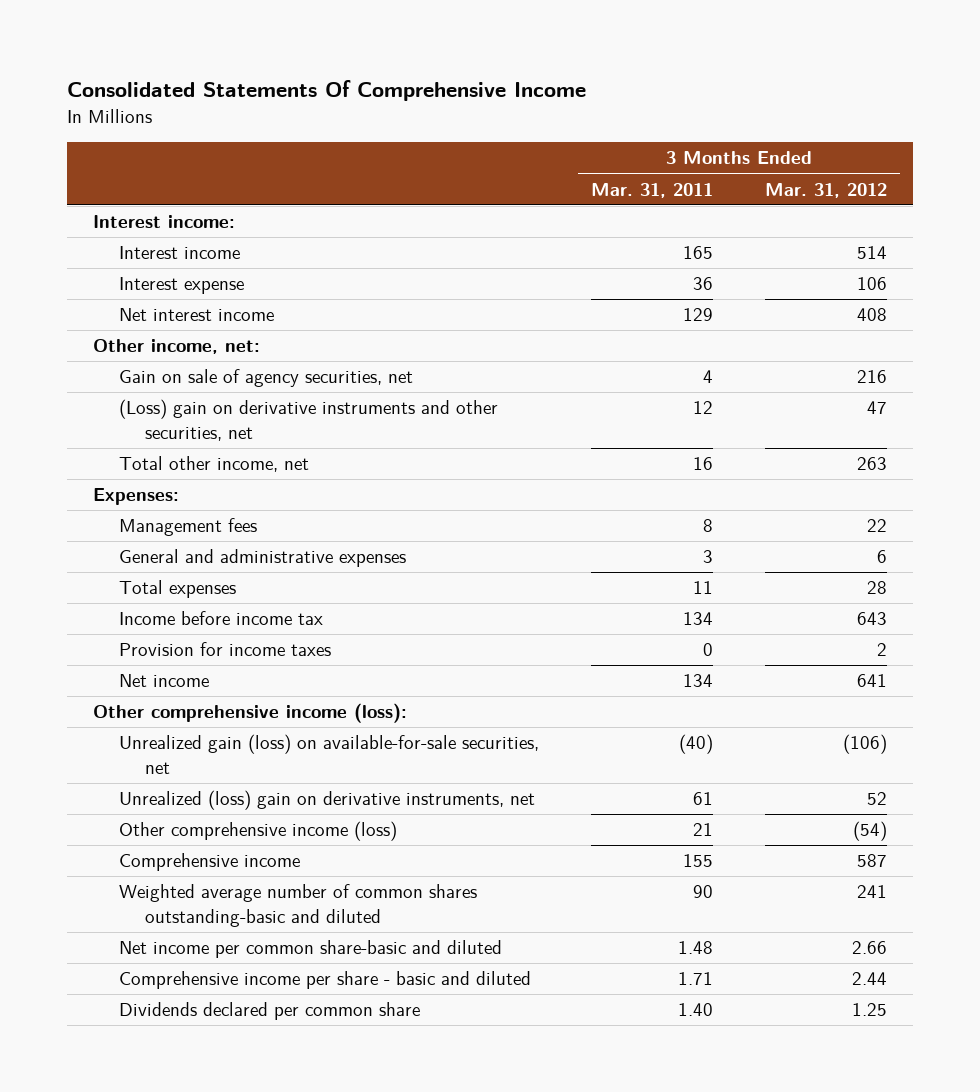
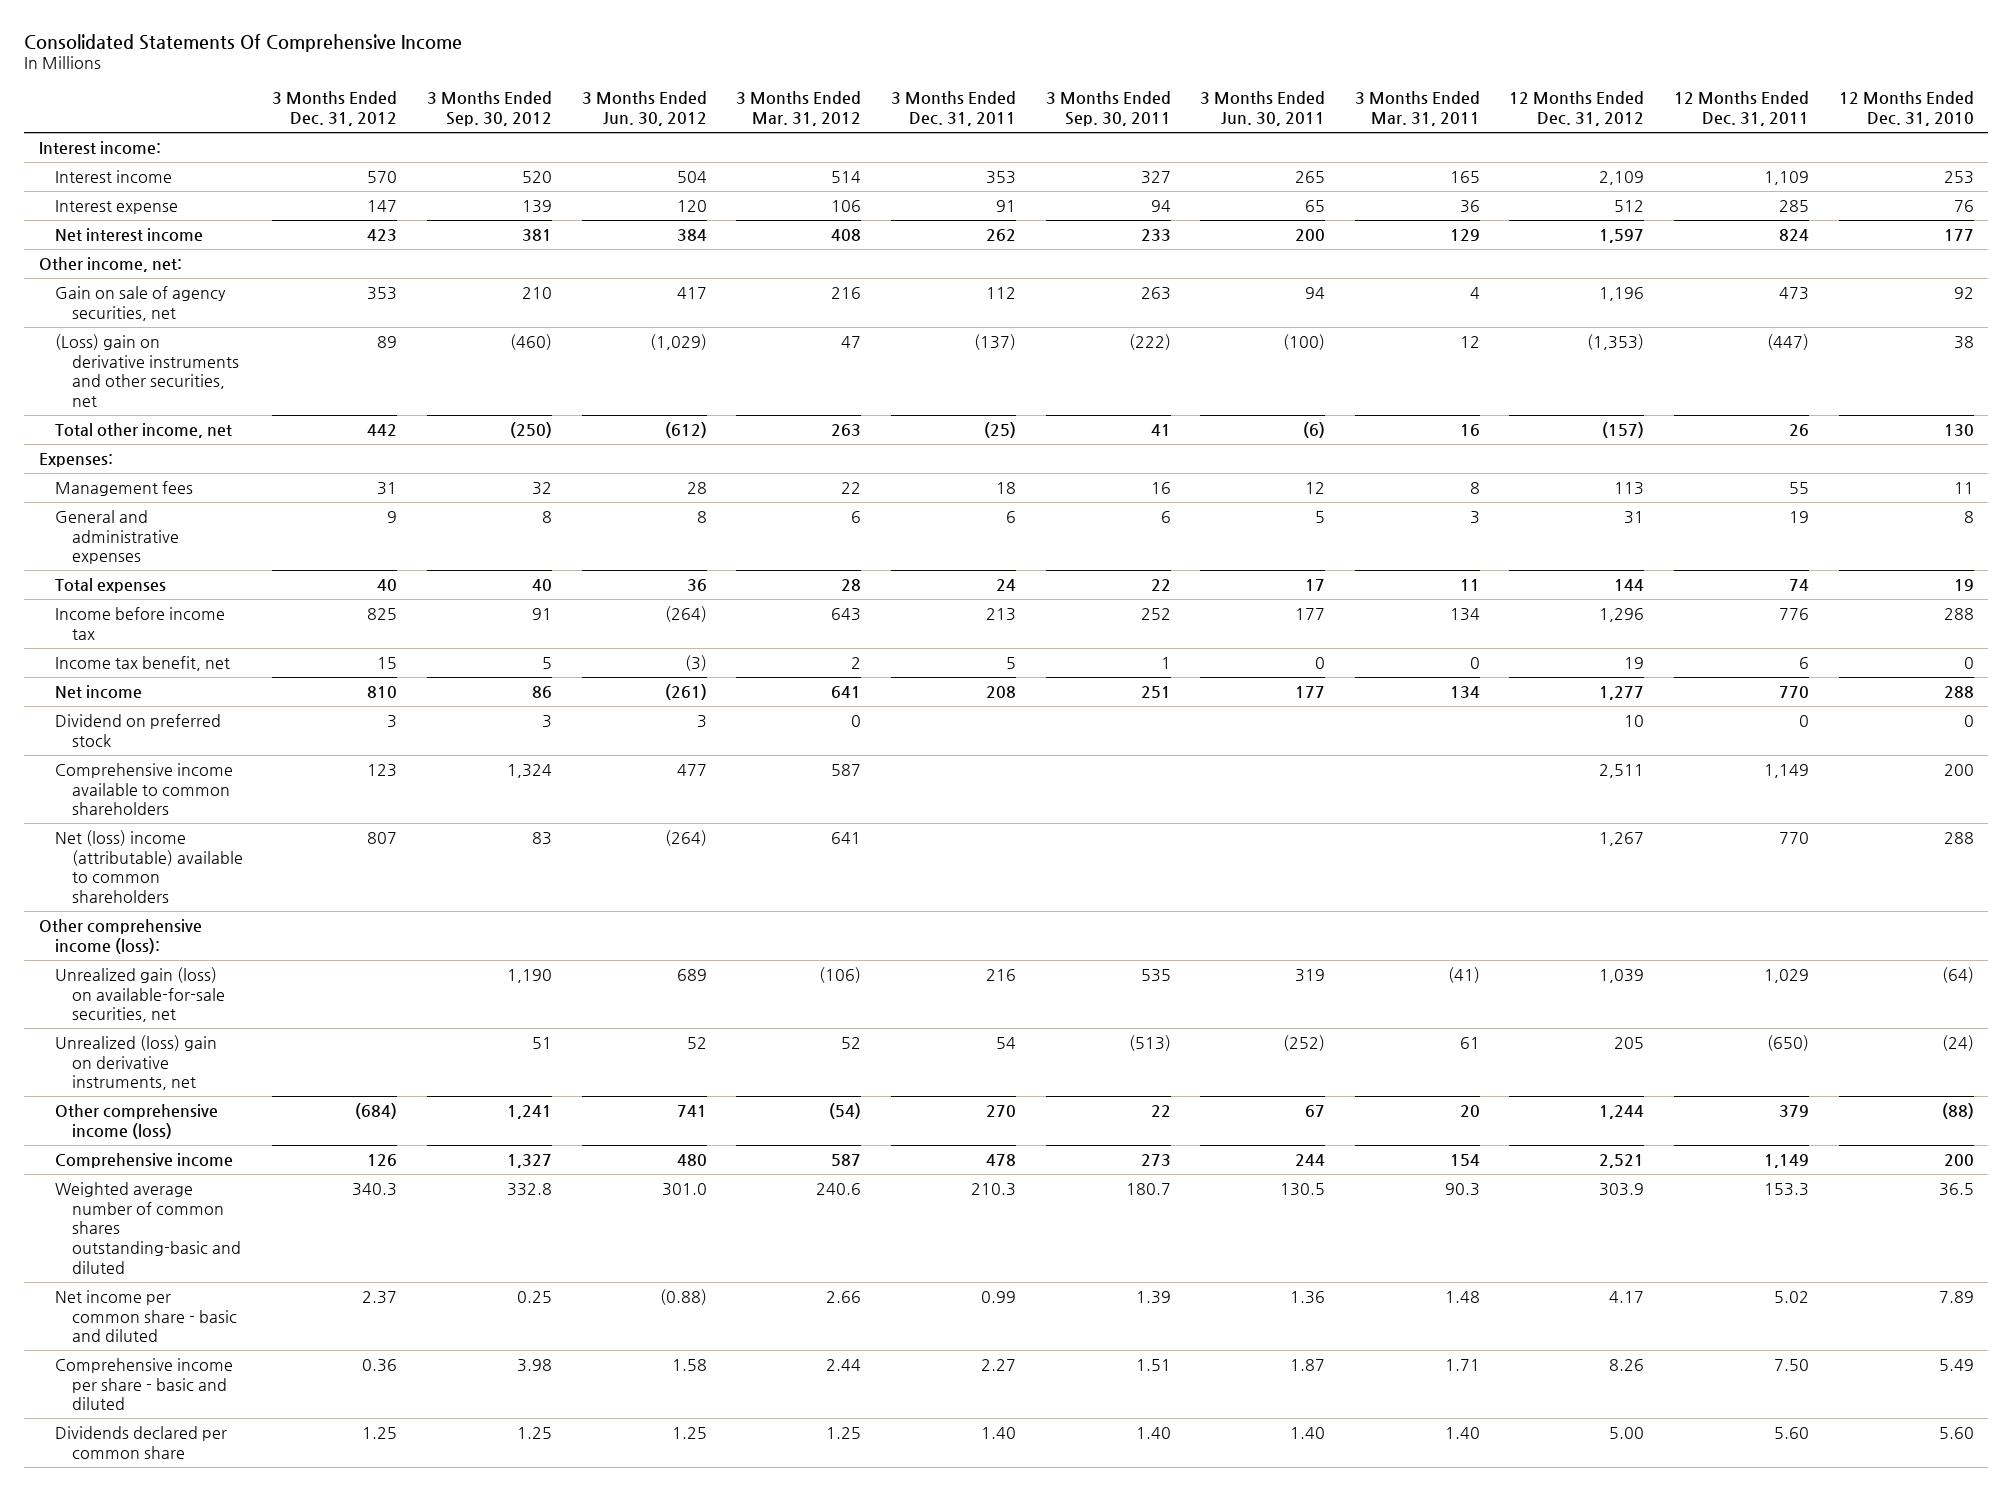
none -> [272,91,398,127] 3 Months Ended Dec. 31, 2012
none -> [427,91,553,127] 3 Months Ended Sep. 30, 2012
none -> [581,91,707,127] 3 Months Ended Jun. 30, 2012
none -> [890,91,1016,127] 3 Months Ended Dec. 31, 2011
none -> [1045,91,1171,127] 3 Months Ended Sep. 30, 2011
none -> [1200,91,1326,127] 3 Months Ended Jun. 30, 2011
none -> [1509,91,1645,127] 12 Months Ended Dec. 31, 2012
none -> [1673,91,1809,127] 12 Months Ended Dec. 31, 2011
none -> [1838,91,1974,127] 12 Months Ended Dec. 31, 2010
[119,642,332,657] Provision for income taxes -> [55,655,231,671] Income tax benefit, net
none -> [55,713,222,747] Dividend on preferred stock
none -> [55,762,234,816] Comprehensive income available to common shareholders
none -> [55,829,243,904] Net (loss) income (attributable) available to common shareholders
[679,734,714,755] (40) -> [1447,966,1480,983] (41)
[693,823,714,837] 21 -> [1459,1104,1480,1117] 20
[683,854,714,868] 155 -> [1449,1153,1480,1166] 154
[693,885,714,899] 90 -> [1444,1182,1480,1196] 90.3
[856,885,887,899] 241 -> [816,1182,862,1195] 240.6
[119,940,503,959] Net income per common share-basic and diluted -> [55,1289,237,1343] Net income per common share - basic and diluted

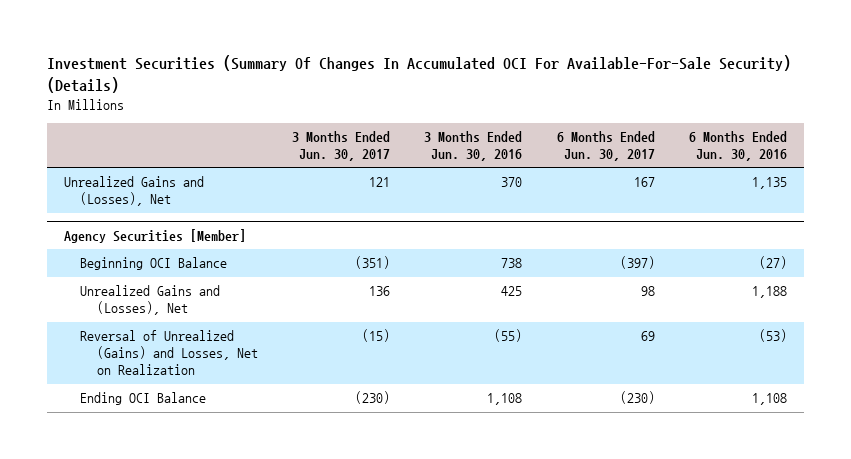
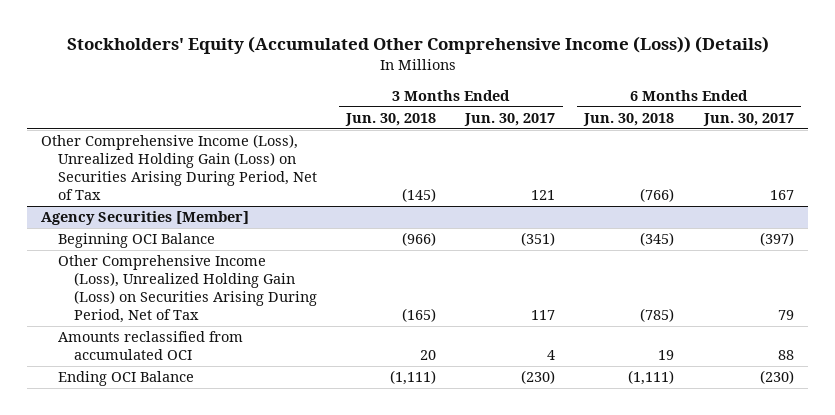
[46,55,791,93] Investment Securities (Summary Of Changes In Accumulated OCI For Available-For-Sale Security) (Details) -> [66,35,769,54] Stockholders' Equity (Accumulated Other Comprehensive Income (Loss)) (Details)
[424,130,523,161] 3 Months Ended Jun. 30, 2016 -> none
[689,130,788,161] 6 Months Ended Jun. 30, 2016 -> none
none -> [345,113,437,127] Jun. 30, 2018
none -> [583,113,675,127] Jun. 30, 2018
[63,176,204,207] Unrealized Gains and (Losses), Net -> [41,134,317,200] Other Comprehensive Income (Loss), Unrealized Holding Gain (Loss) on Securities Arising During Period, Net of Tax
[80,330,258,376] Reversal of Unrealized (Gains) and Losses, Net on Realization -> none
[80,285,221,316] Unrealized Gains and (Losses), Net -> [57,255,317,323] Other Comprehensive Income (Loss), Unrealized Holding Gain (Loss) on Securities Arising During Period, Net of Tax
[368,286,390,297] 136 -> [531,309,556,320] 117
[640,286,655,297] 98 -> [777,309,794,320] 79
none -> [57,331,243,361] Amounts reclassified from accumulated OCI

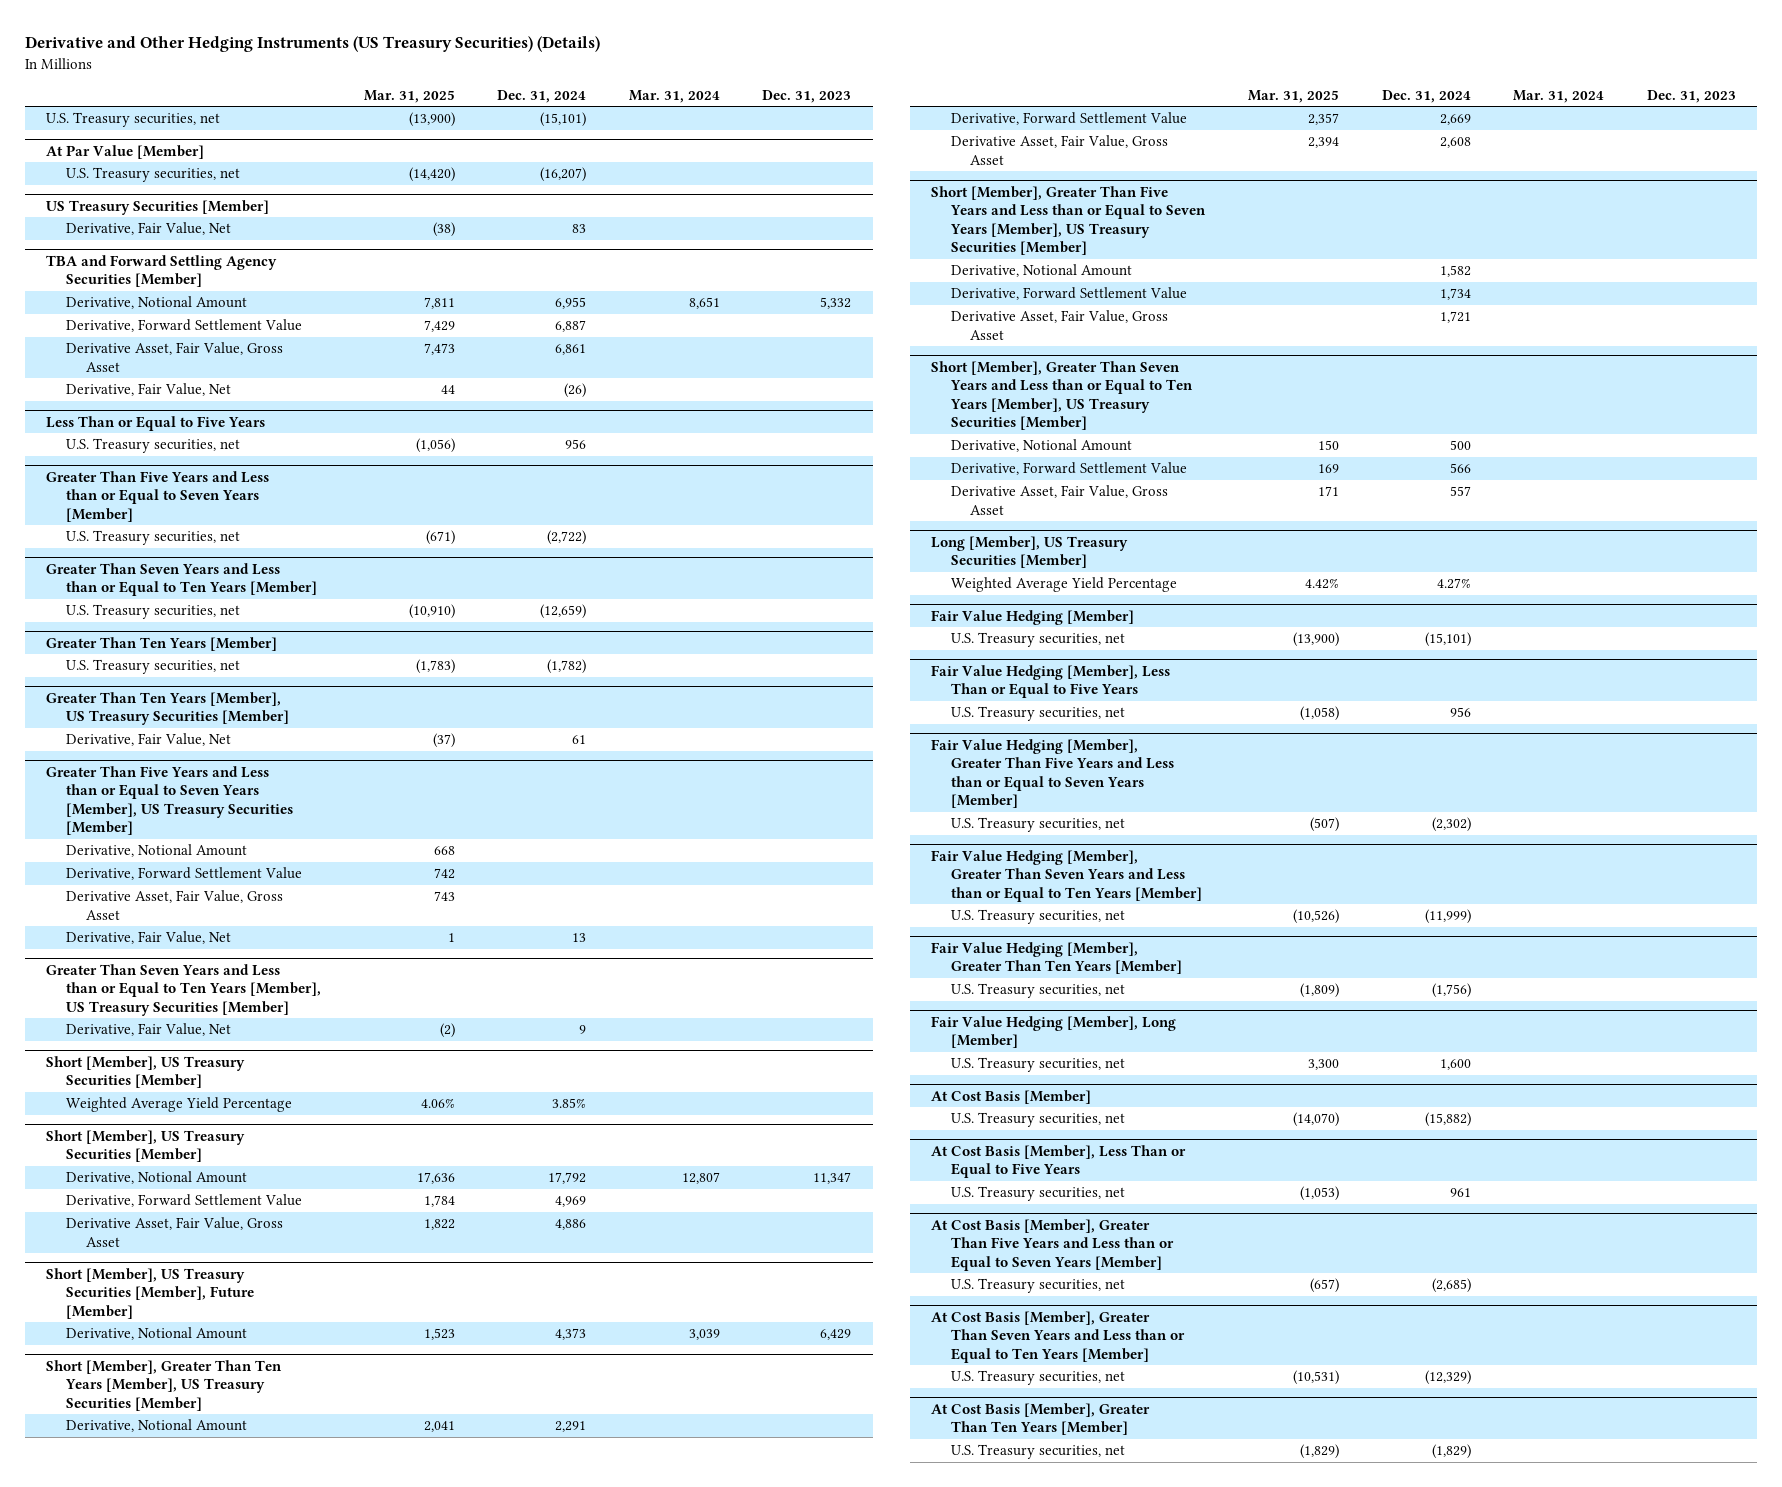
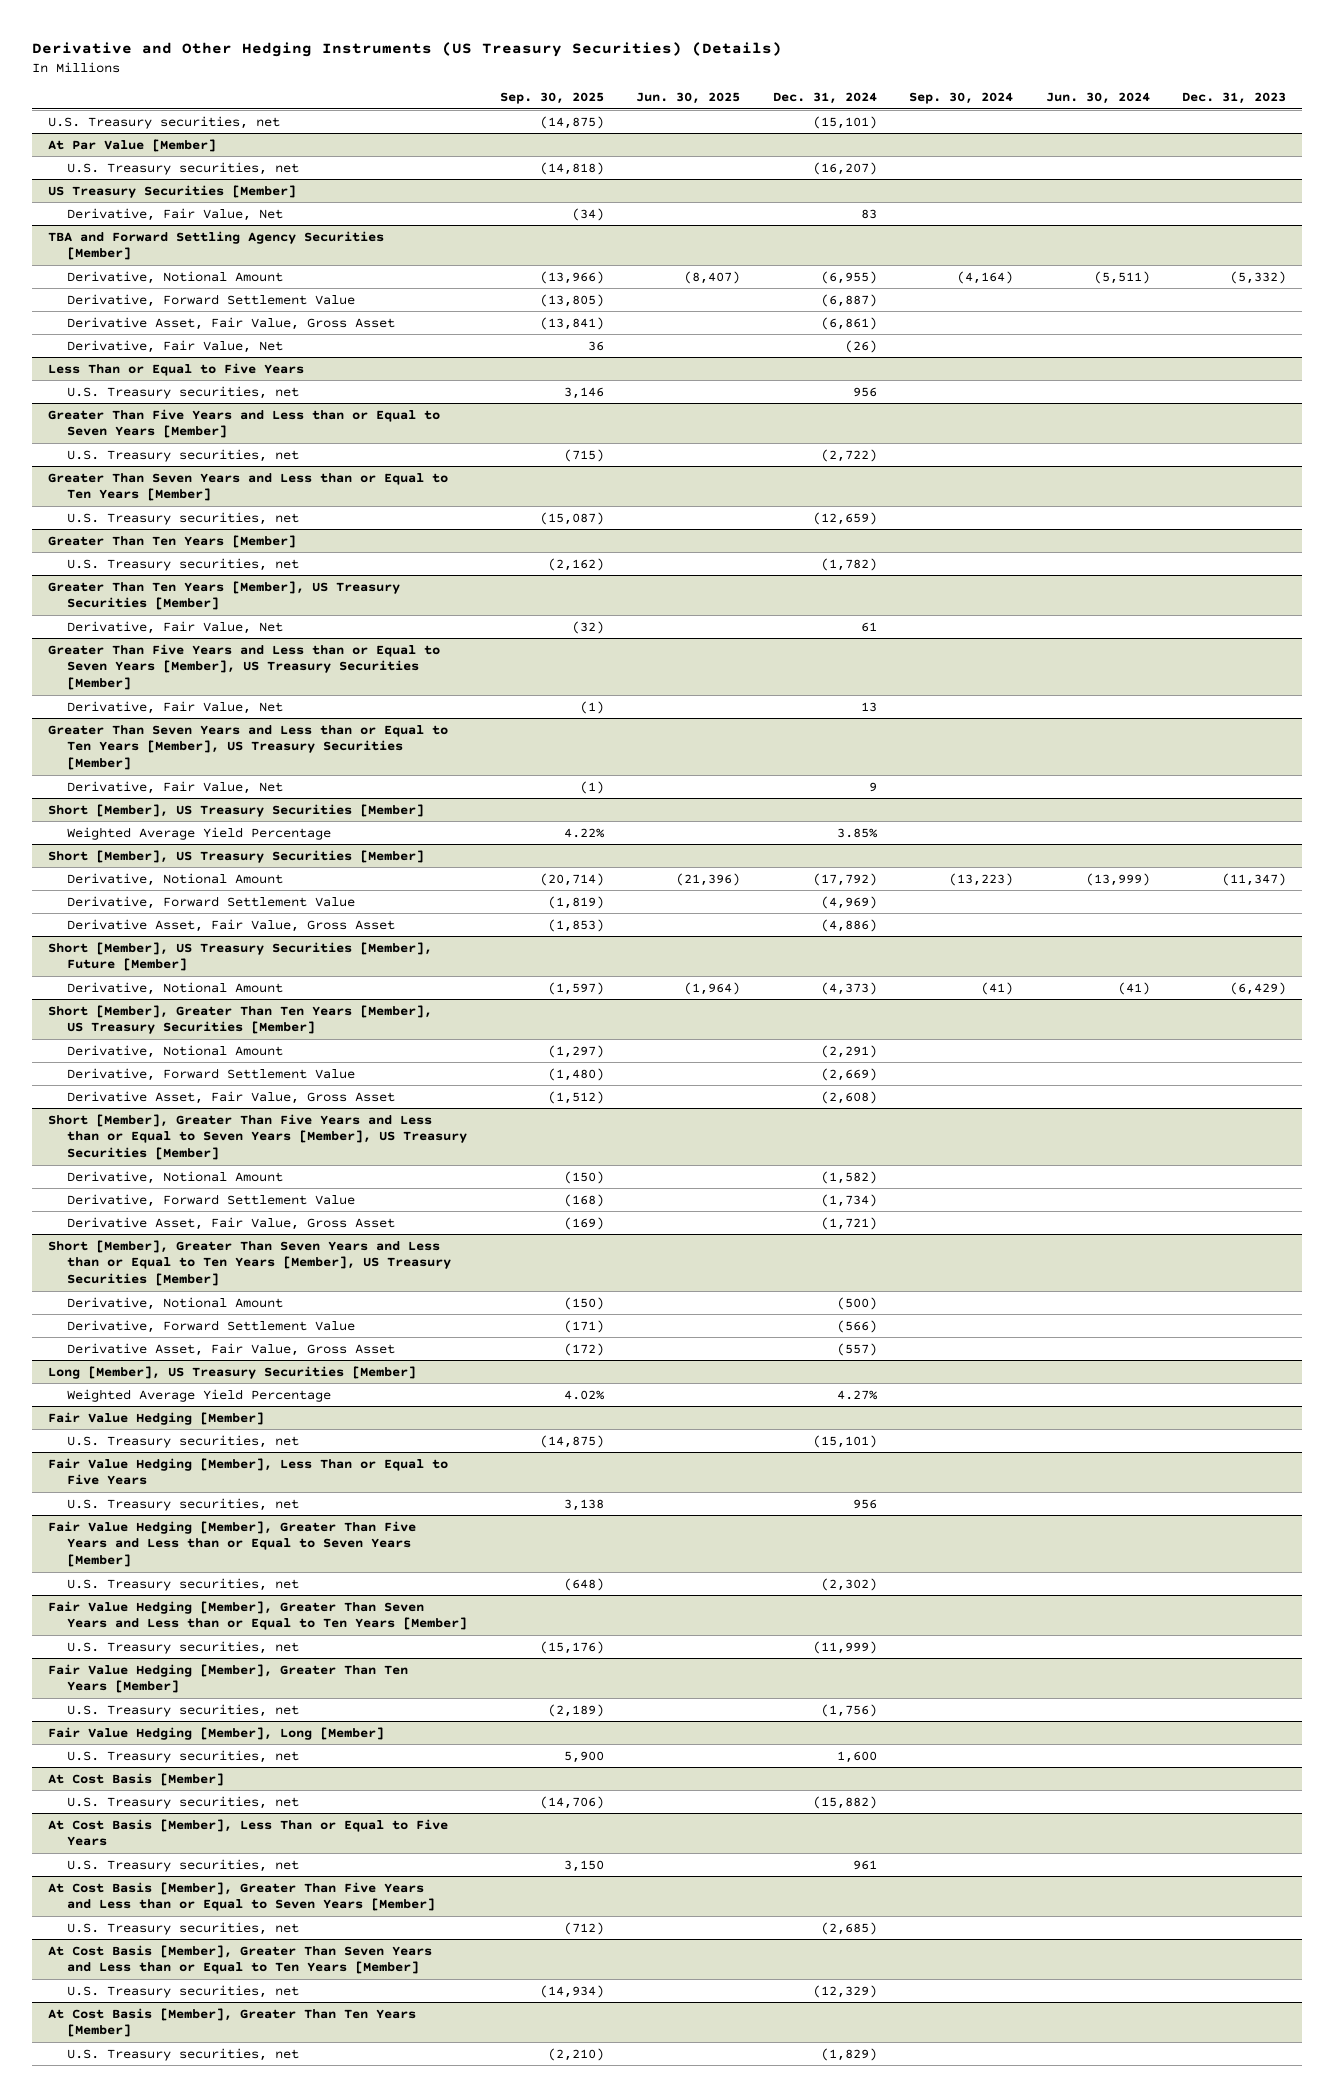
[363,89,455,103] Mar. 31, 2025 -> none
[628,89,720,103] Mar. 31, 2024 -> none
none -> [499,92,604,105] Sep. 30, 2025
none -> [636,92,741,105] Jun. 30, 2025
none -> [909,92,1014,105] Sep. 30, 2024
none -> [1045,92,1150,105] Jun. 30, 2024
[555,297,587,310] 6,955 -> [820,270,877,284] (6,955)
[820,297,852,310] 5,332 -> [1229,270,1286,284] (5,332)
[555,320,587,333] 6,887 -> [820,293,877,307] (6,887)
[555,344,587,356] 6,861 -> [820,316,877,330] (6,861)
[65,844,247,858] Derivative, Notional Amount -> none
[65,867,302,881] Derivative, Forward Settlement Value -> none
[65,890,283,920] Derivative Asset, Fair Value, Gross Asset -> none
[548,1172,587,1185] 17,792 -> [812,872,877,886] (17,792)
[813,1172,852,1185] 11,347 -> [1221,872,1286,886] (11,347)
[555,1196,587,1208] 4,969 -> [820,895,877,909] (4,969)
[555,1219,587,1231] 4,886 -> [820,918,877,932] (4,886)
[555,1328,587,1341] 4,373 -> [820,981,877,995] (4,373)
[820,1329,852,1341] 6,429 -> [1229,981,1286,995] (6,429)
[555,1421,587,1433] 2,291 -> [820,1044,877,1058] (2,291)
[1439,114,1471,126] 2,669 -> [820,1067,877,1081] (2,669)
[1439,137,1471,149] 2,608 -> [820,1090,877,1104] (2,608)
[1439,265,1471,278] 1,582 -> [820,1170,877,1184] (1,582)
[1439,288,1471,301] 1,734 -> [820,1193,877,1207] (1,734)
[1439,311,1471,324] 1,721 -> [820,1216,877,1230] (1,721)
[1449,440,1471,451] 500 -> [836,1296,877,1310] (500)
[1449,463,1471,474] 566 -> [836,1319,877,1333] (566)
[1449,486,1471,497] 557 -> [836,1342,877,1356] (557)

